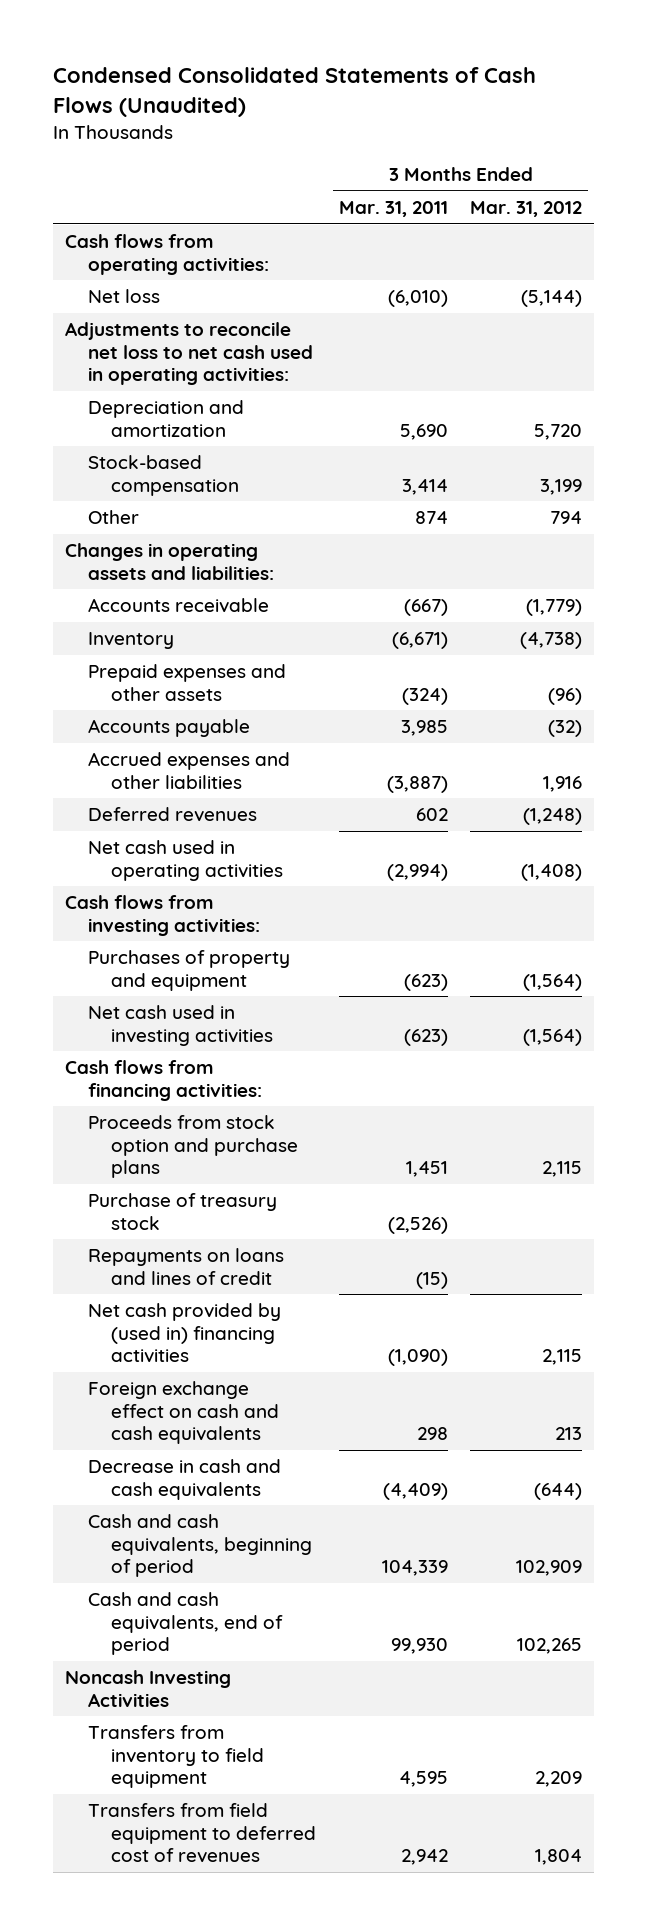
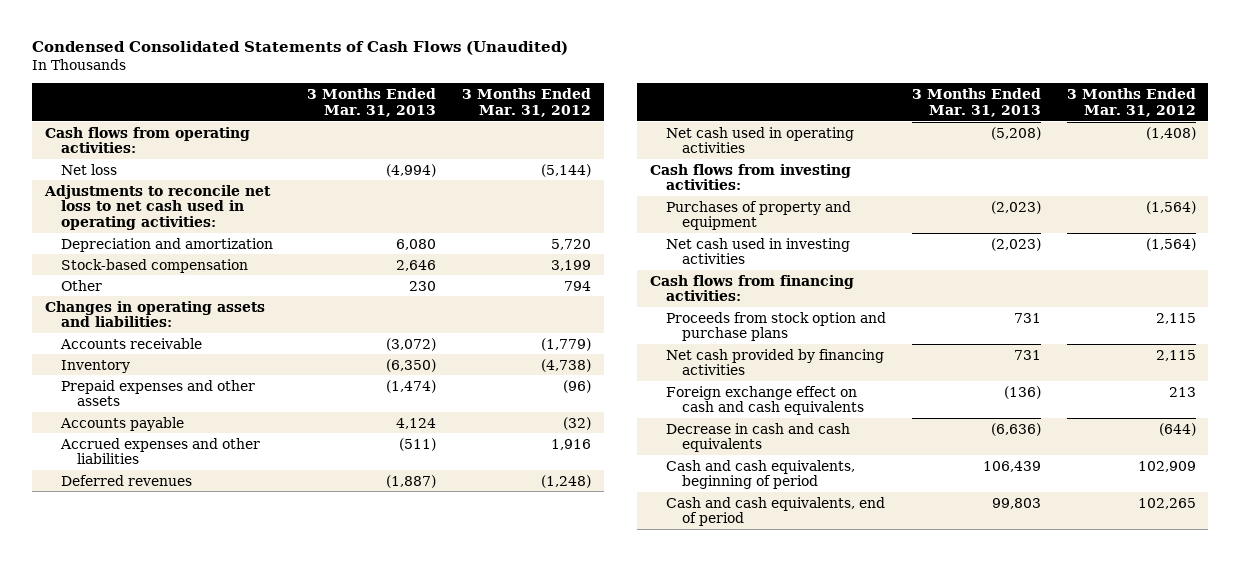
[338,201,448,218] Mar. 31, 2011 -> none
none -> [306,88,436,117] 3 Months Ended Mar. 31, 2013
[87,1193,277,1230] Purchase of treasury stock -> none
[87,1248,284,1285] Repayments on loans and lines of credit -> none
[87,1303,281,1364] Net cash provided by (used in) financing activities -> [665,348,884,376] Net cash provided by financing activities
[64,1670,231,1707] Noncash Investing Activities -> none
[87,1725,264,1789] Transfers from inventory to field equipment -> none
[87,1803,316,1864] Transfers from field equipment to deferred cost of revenues -> none

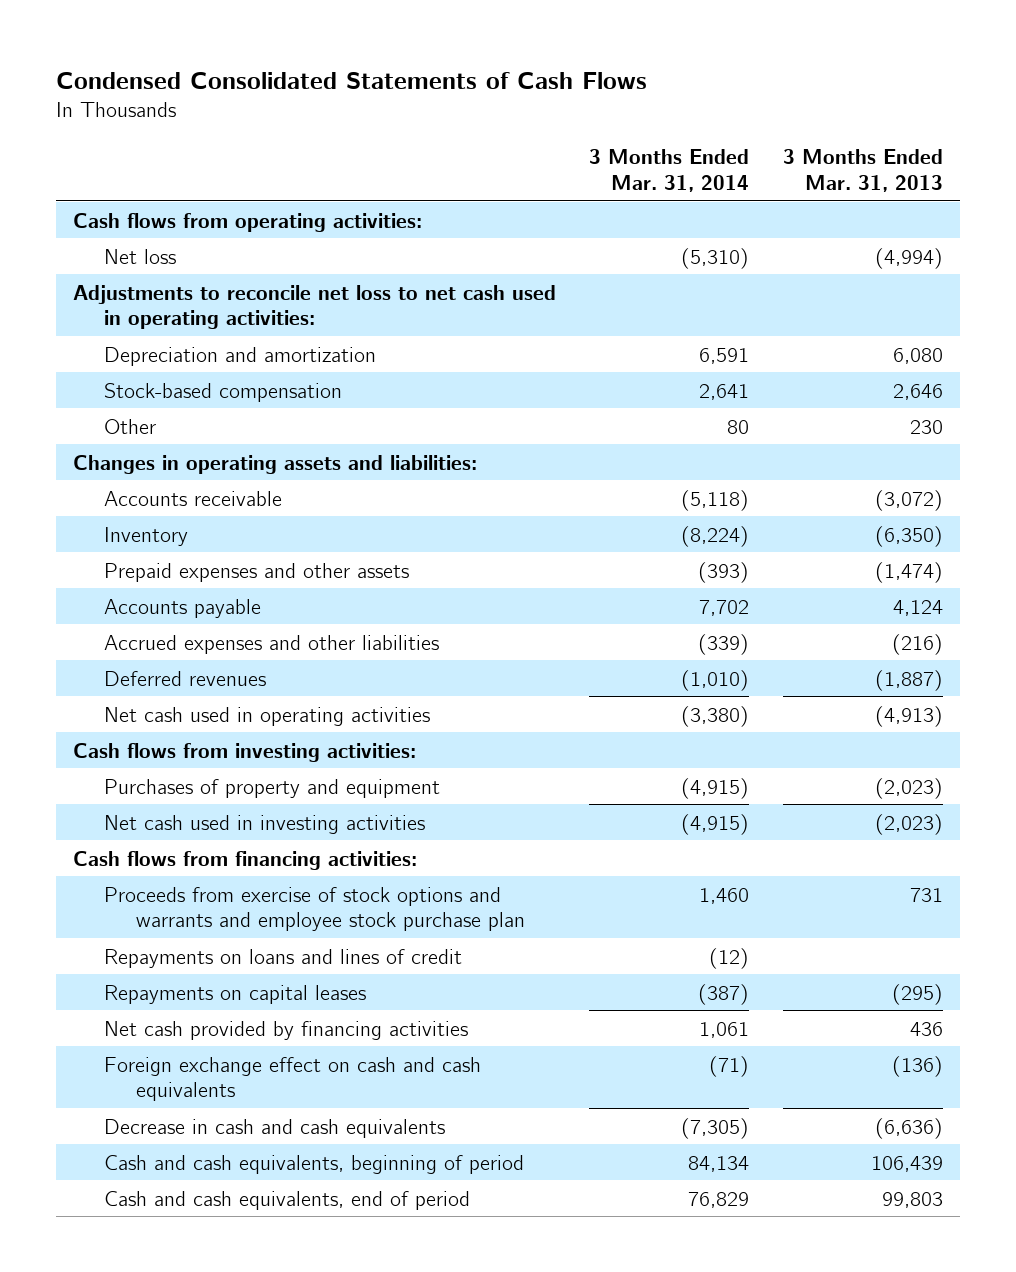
[31,41,568,56] Condensed Consolidated Statements of Cash Flows (Unaudited) -> [55,71,647,89] Condensed Consolidated Statements of Cash Flows
[461,88,591,117] 3 Months Ended Mar. 31, 2012 -> none
none -> [589,149,750,192] 3 Months Ended Mar. 31, 2014
[398,437,436,451] (511) -> [891,633,943,655] (216)
[990,126,1041,140] (5,208) -> [874,705,943,727] (4,913)
[665,311,886,342] Proceeds from stock option and purchase plans -> [104,886,526,932] Proceeds from exercise of stock options and warrants and employee stock purchase plan
none -> [104,948,463,968] Repayments on loans and lines of credit
none -> [104,984,367,1004] Repayments on capital leases
[1013,349,1041,360] 731 -> [909,1021,943,1036] 436

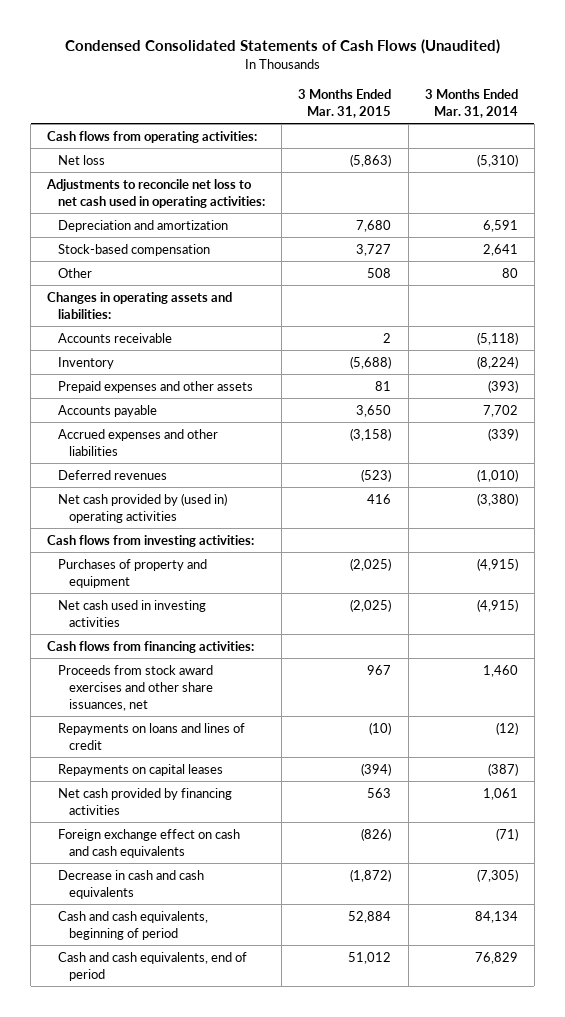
[55,71,647,89] Condensed Consolidated Statements of Cash Flows -> [64,39,500,55] Condensed Consolidated Statements of Cash Flows (Unaudited)
[782,149,943,192] 3 Months Ended Mar. 31, 2013 -> none
none -> [298,89,392,119] 3 Months Ended Mar. 31, 2015
[104,706,431,726] Net cash used in operating activities -> [58,492,228,523] Net cash provided by (used in) operating activities
[104,886,526,932] Proceeds from exercise of stock options and warrants and employee stock purchase plan -> [58,664,214,711] Proceeds from stock award exercises and other share issuances, net

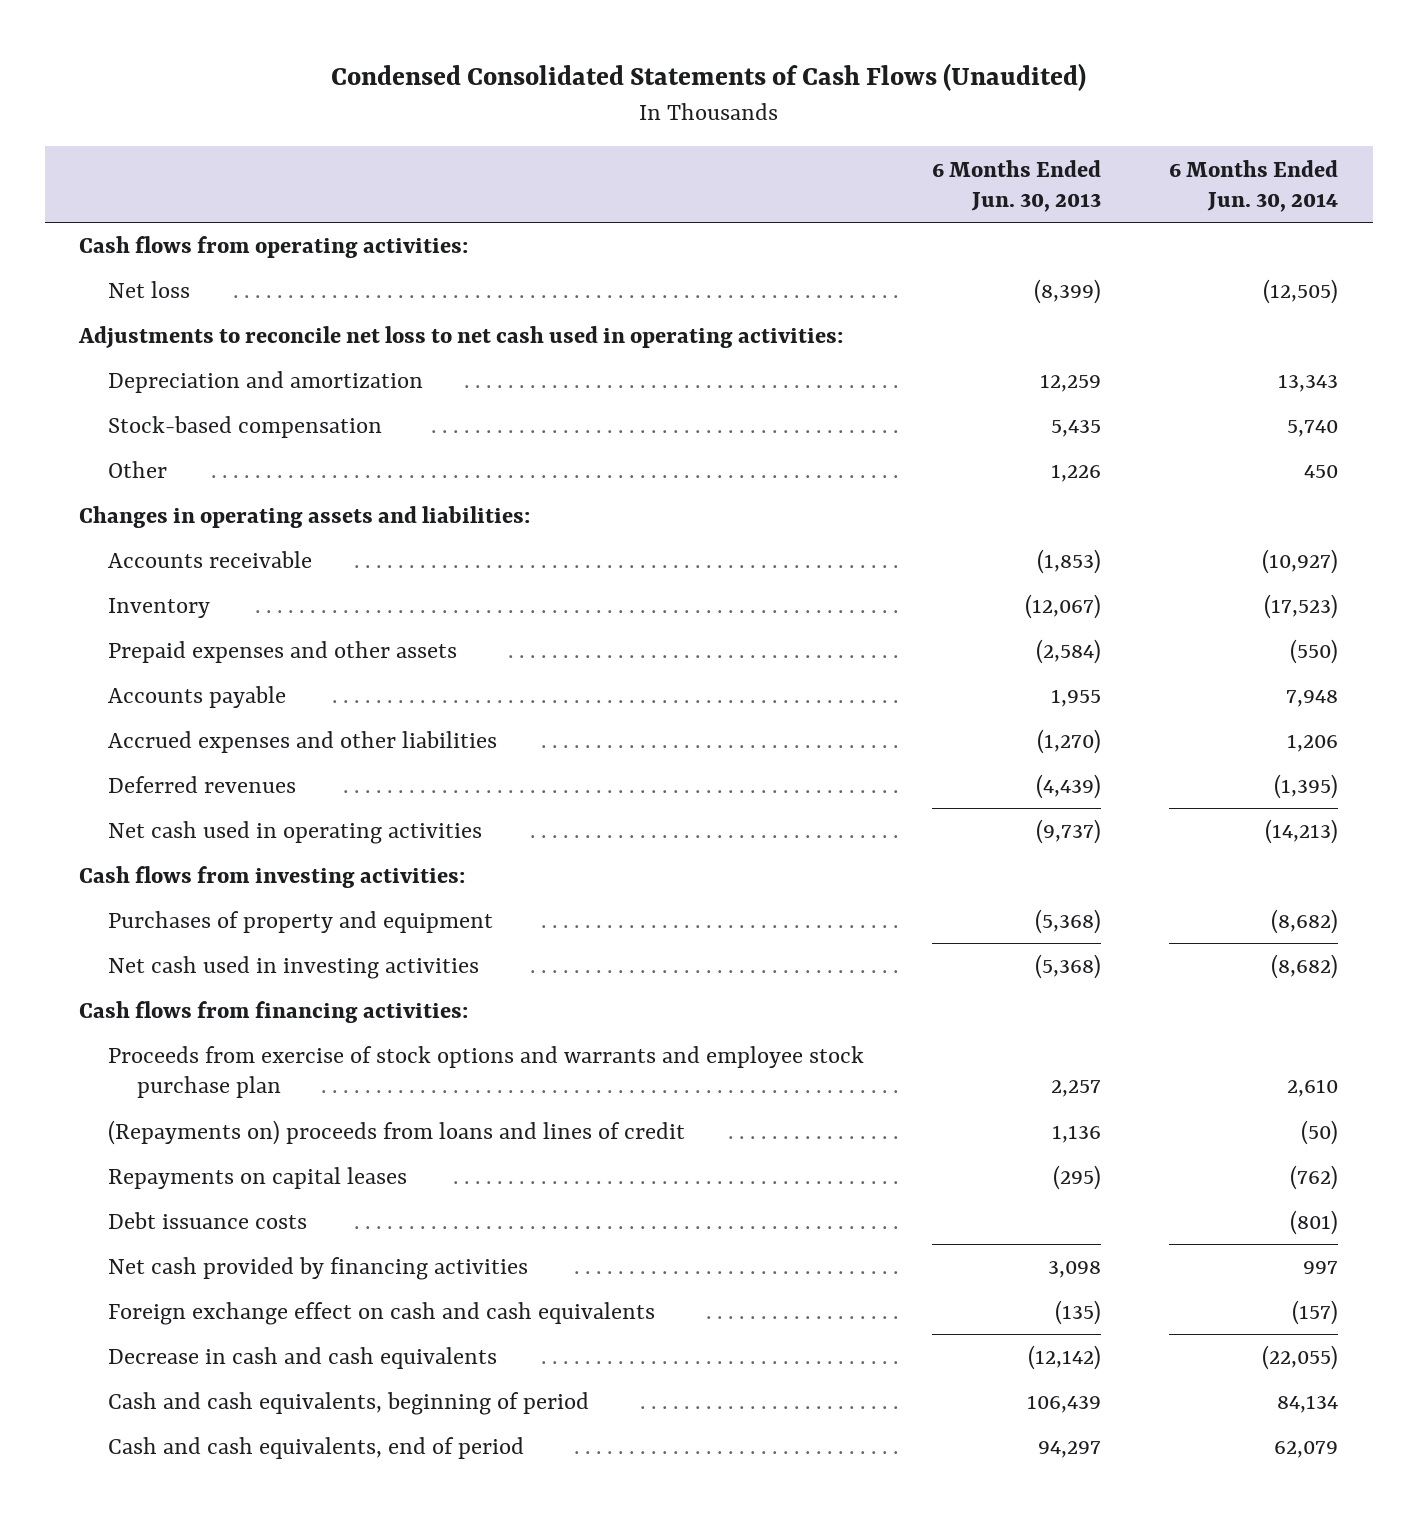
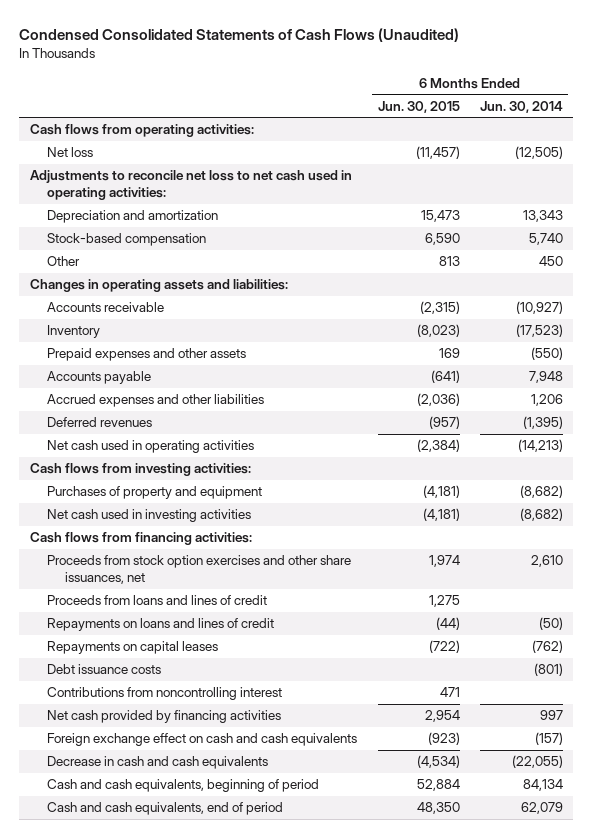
[932,159,1102,212] 6 Months Ended Jun. 30, 2013 -> none
none -> [377,100,460,113] Jun. 30, 2015
[108,1046,865,1099] Proceeds from exercise of stock options and warrants and employee stock purchase plan -> [47,555,352,584] Proceeds from stock option exercises and other share issuances, net
none -> [47,595,268,606] Proceeds from loans and lines of credit
[108,1120,686,1146] (Repayments on) proceeds from loans and lines of credit -> [47,618,275,632] Repayments on loans and lines of credit
none -> [47,687,283,701] Contributions from noncontrolling interest

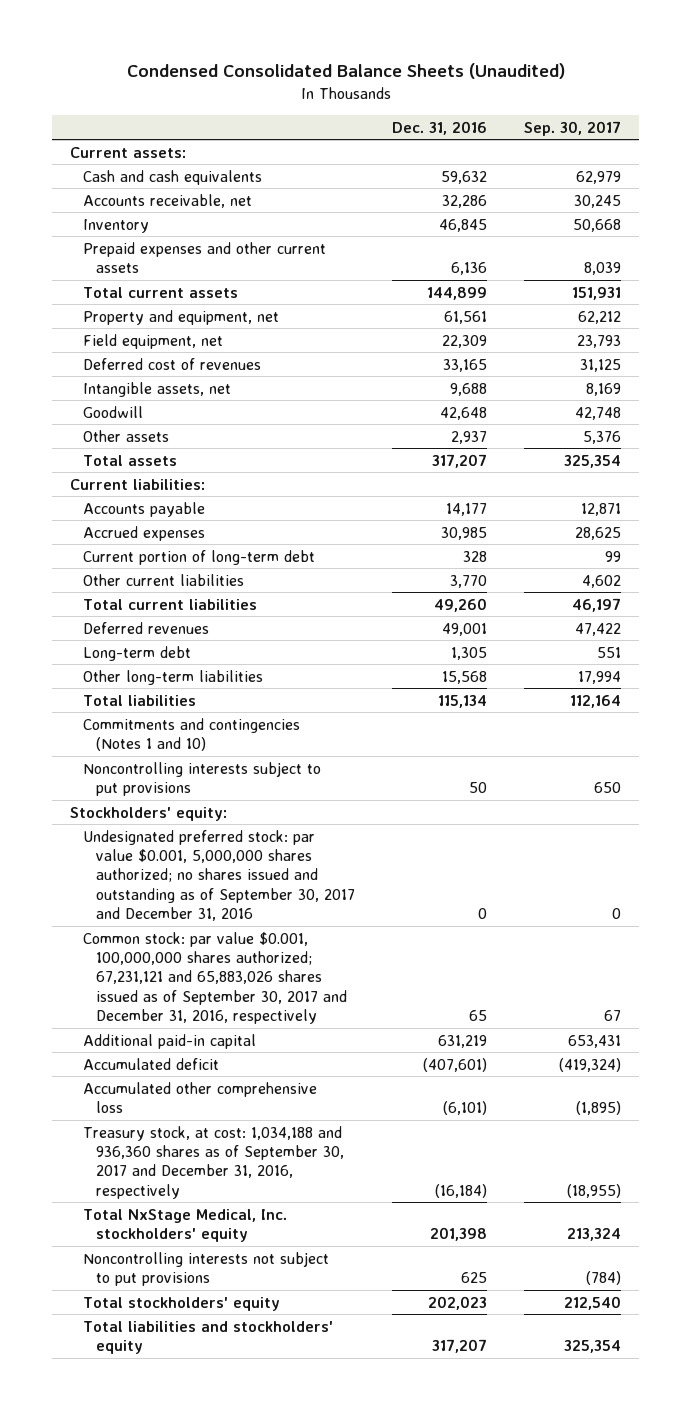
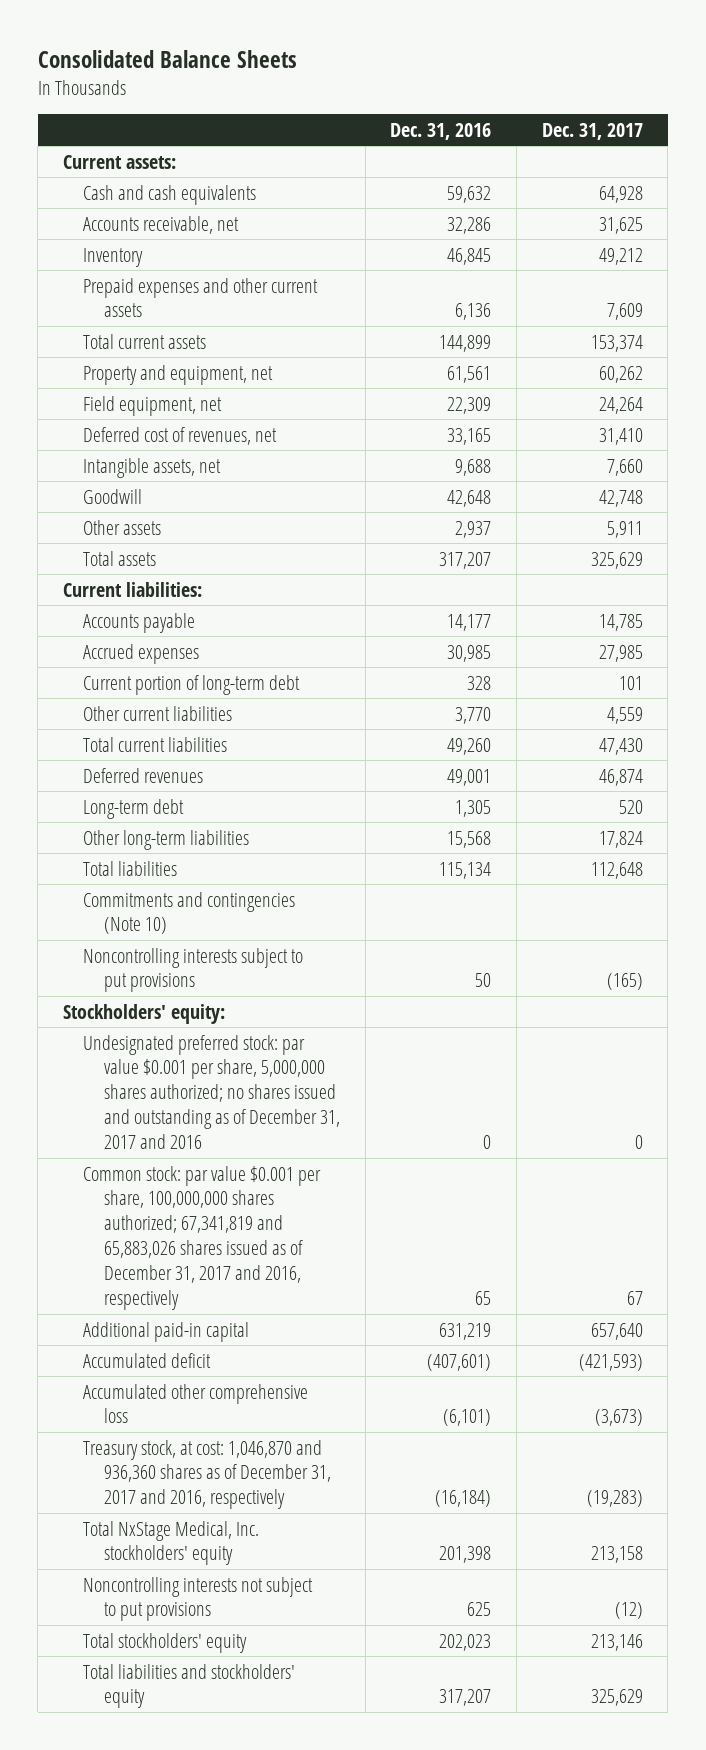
[126,63,565,80] Condensed Consolidated Balance Sheets (Unaudited) -> [37,50,297,69] Consolidated Balance Sheets
[523,120,621,136] Sep. 30, 2017 -> none
none -> [541,122,643,140] Dec. 31, 2017
[83,357,262,370] Deferred cost of revenues -> [83,426,278,445] Deferred cost of revenues, net
[83,717,301,752] Commitments and contingencies (Notes 1 and 10) -> [83,891,296,935] Commitments and contingencies (Note 10)
[83,829,355,922] Undesignated preferred stock: par value $0.001, 5,000,000 shares authorized; no shares issued and outstanding as of September 30, 2017 and December 31, 2016 -> [83,1034,341,1150] Undesignated preferred stock: par value $0.001 per share, 5,000,000 shares authorized; no shares issued and outstanding as of December 31, 2017 and 2016
[83,931,347,1025] Common stock: par value $0.001, 100,000,000 shares authorized; 67,231,121 and 65,883,026 shares issued as of September 30, 2017 and December 31, 2016, respectively -> [83,1165,322,1310] Common stock: par value $0.001 per share, 100,000,000 shares authorized; 67,341,819 and 65,883,026 shares issued as of December 31, 2017 and 2016, respectively
[83,1125,344,1199] Treasury stock, at cost: 1,034,188 and 936,360 shares as of September 30, 2017 and December 31, 2016, respectively -> [83,1439,332,1510] Treasury stock, at cost: 1,046,870 and 936,360 shares as of December 31, 2017 and 2016, respectively

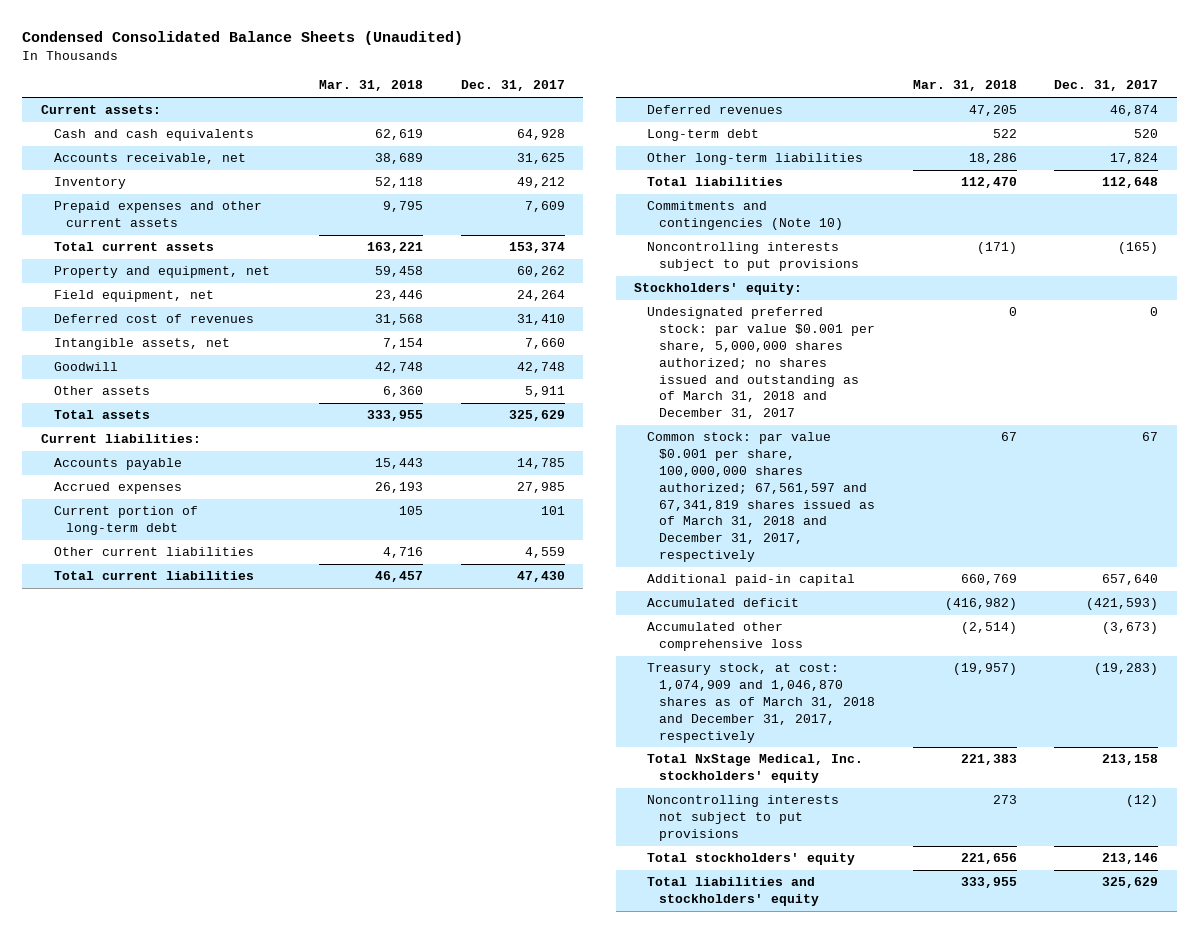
[37,50,297,69] Consolidated Balance Sheets -> [22,31,464,46] Condensed Consolidated Balance Sheets (Unaudited)
[390,122,492,140] Dec. 31, 2016 -> none
none -> [319,80,424,92] Mar. 31, 2018
[83,426,278,445] Deferred cost of revenues, net -> [53,314,254,324] Deferred cost of revenues
[83,1034,341,1150] Undesignated preferred stock: par value $0.001 per share, 5,000,000 shares authorized; no shares issued and outstanding as of December 31, 2017 and 2016 -> [646,307,876,420] Undesignated preferred stock: par value $0.001 per share, 5,000,000 shares authorized; no shares issued and outstanding as of March 31, 2018 and December 31, 2017
[83,1165,322,1310] Common stock: par value $0.001 per share, 100,000,000 shares authorized; 67,341,819 and 65,883,026 shares issued as of December 31, 2017 and 2016, respectively -> [646,432,876,562] Common stock: par value $0.001 per share, 100,000,000 shares authorized; 67,561,597 and 67,341,819 shares issued as of March 31, 2018 and December 31, 2017, respectively
[83,1439,332,1510] Treasury stock, at cost: 1,046,870 and 936,360 shares as of December 31, 2017 and 2016, respectively -> [646,663,876,743] Treasury stock, at cost: 1,074,909 and 1,046,870 shares as of March 31, 2018 and December 31, 2017, respectively

